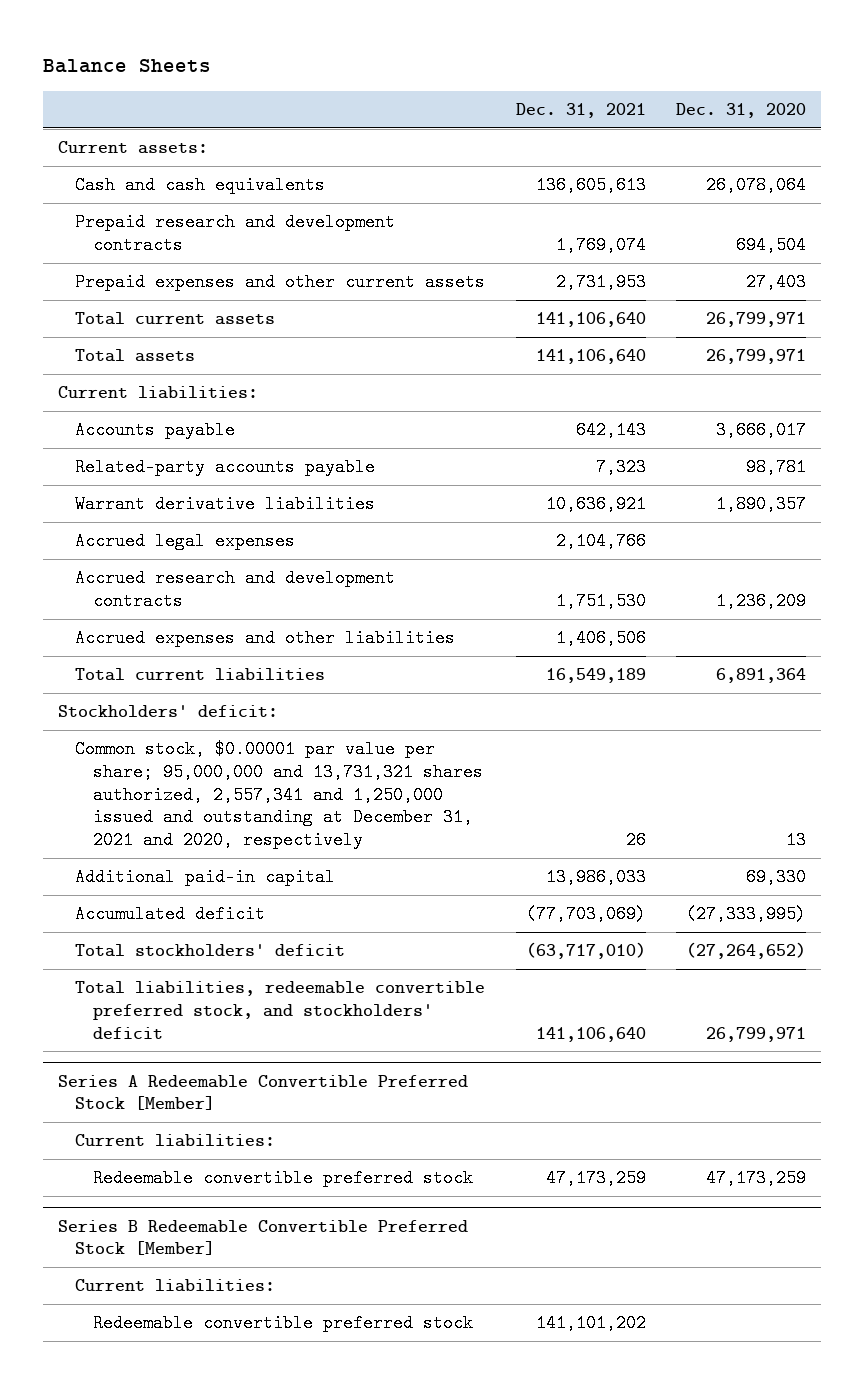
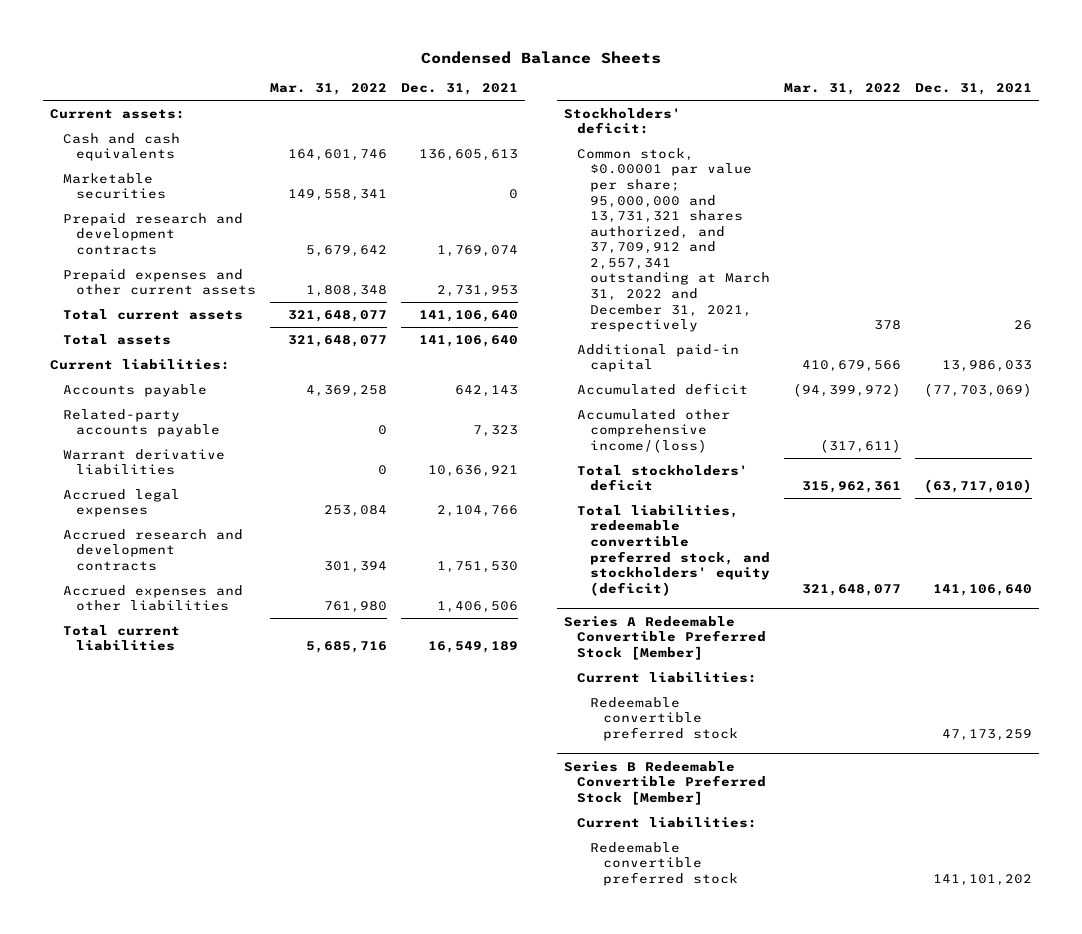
[43,59,212,74] Balance Sheets -> [420,50,661,64] Condensed Balance Sheets
[676,103,807,119] Dec. 31, 2020 -> none
none -> [270,83,388,96] Mar. 31, 2022
none -> [63,172,167,200] Marketable securities
[75,740,483,849] Common stock, $0.00001 par value per share; 95,000,000 and 13,731,321 shares authorized, 2,557,341 and 1,250,000 issued and outstanding at December 31, 2021 and 2020, respectively -> [576,147,770,333] Common stock, $0.00001 par value per share; 95,000,000 and 13,731,321 shares authorized, and 37,709,912 and 2,557,341 outstanding at March 31, 2022 and December 31, 2021, respectively
none -> [576,408,730,453] Accumulated other comprehensive income/(loss)
[75,981,486,1039] Total liabilities, redeemable convertible preferred stock, and stockholders' deficit -> [576,504,770,596] Total liabilities, redeemable convertible preferred stock, and stockholders' equity (deficit)

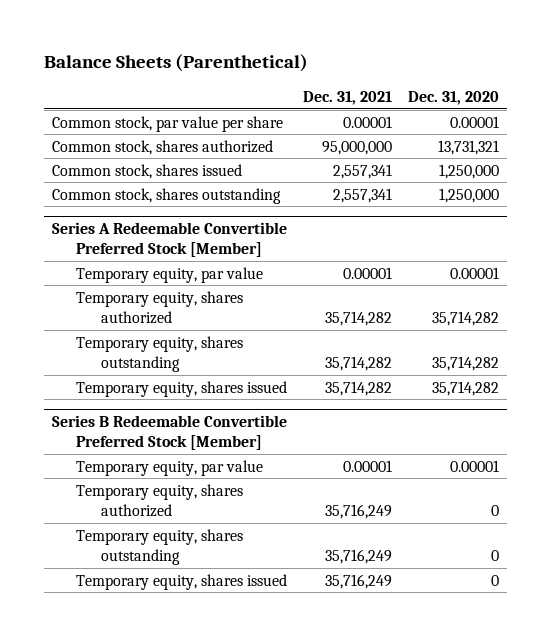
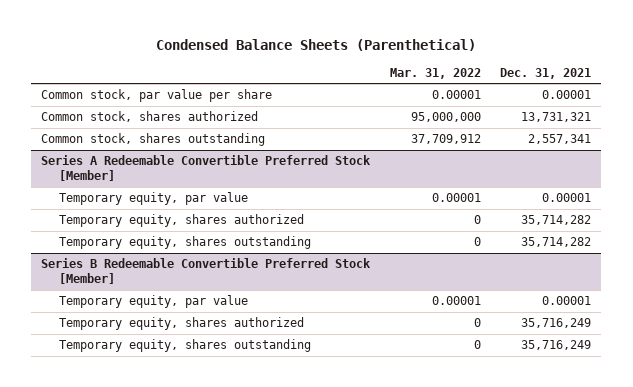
[43,54,308,73] Balance Sheets (Parenthetical) -> [156,38,477,51] Condensed Balance Sheets (Parenthetical)
[408,90,500,105] Dec. 31, 2020 -> none
none -> [389,67,481,79] Mar. 31, 2022
[51,163,242,179] Common stock, shares issued -> none
[322,140,393,155] 95,000,000 -> [521,112,592,123] 13,731,321
[76,380,288,397] Temporary equity, shares issued -> none
[76,573,288,590] Temporary equity, shares issued -> none

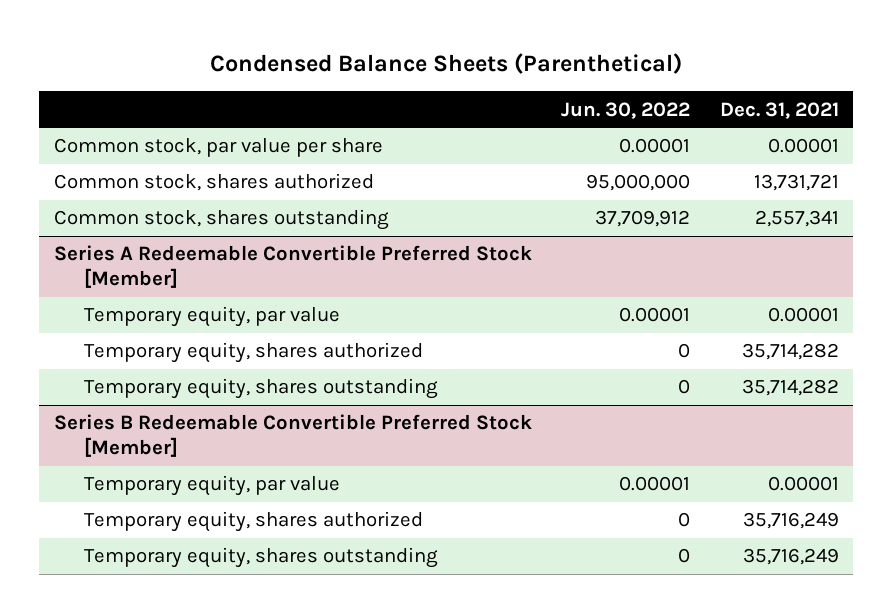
[389,67,481,79] Mar. 31, 2022 -> none
none -> [561,101,691,119] Jun. 30, 2022
[521,112,592,123] 13,731,321 -> [753,174,839,192] 13,731,721

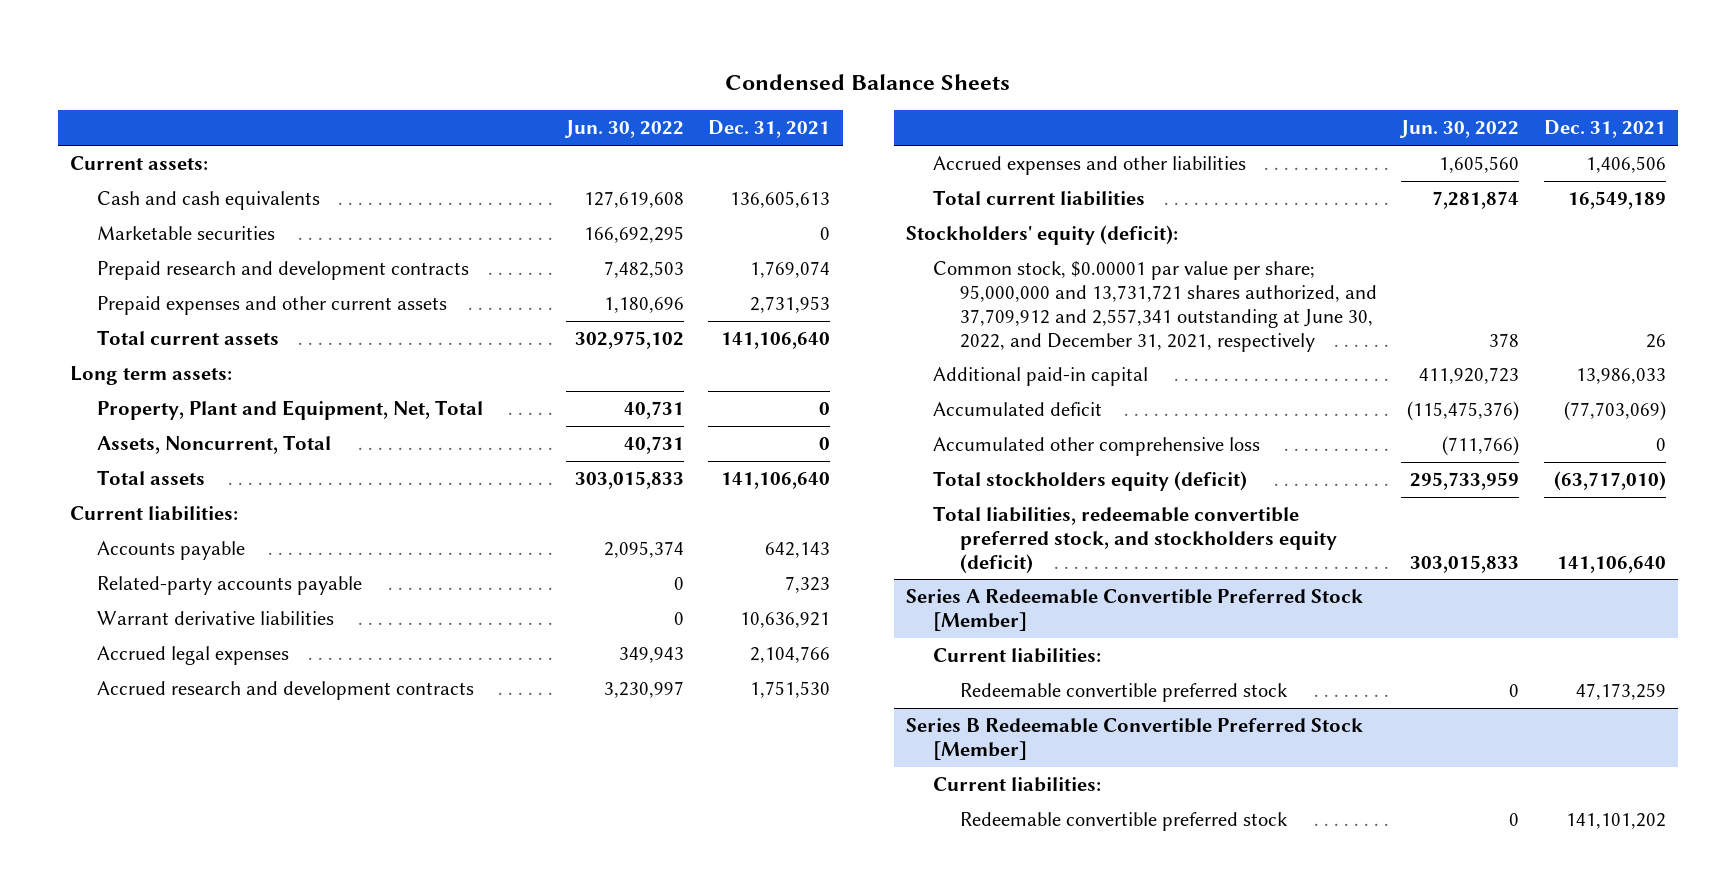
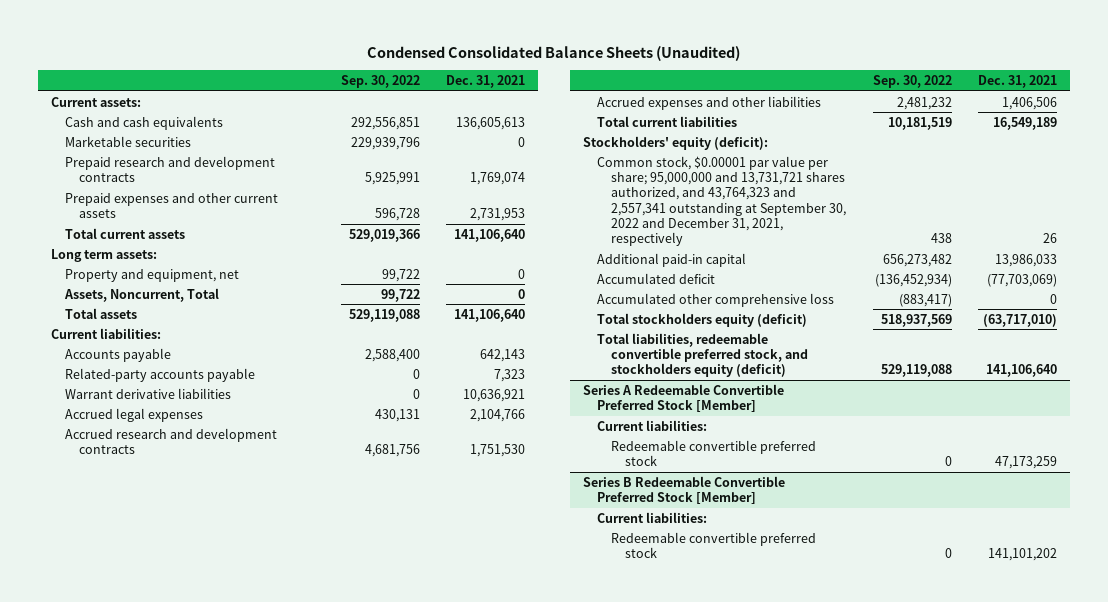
[725,73,1011,90] Condensed Balance Sheets -> [367,45,741,61] Condensed Consolidated Balance Sheets (Unaudited)
[563,120,684,139] Jun. 30, 2022 -> none
none -> [340,75,420,89] Sep. 30, 2022
[97,399,484,420] Property, Plant and Equipment, Net, Total -> [65,268,240,282] Property and equipment, net
[932,260,1377,352] Common stock, $0.00001 par value per share; 95,000,000 and 13,731,721 shares authorized, and 37,709,912 and 2,557,341 outstanding at June 30, 2022, and December 31, 2021, respectively -> [597,155,847,247] Common stock, $0.00001 par value per share; 95,000,000 and 13,731,721 shares authorized, and 43,764,323 and 2,557,341 outstanding at September 30, 2022 and December 31, 2021, respectively

